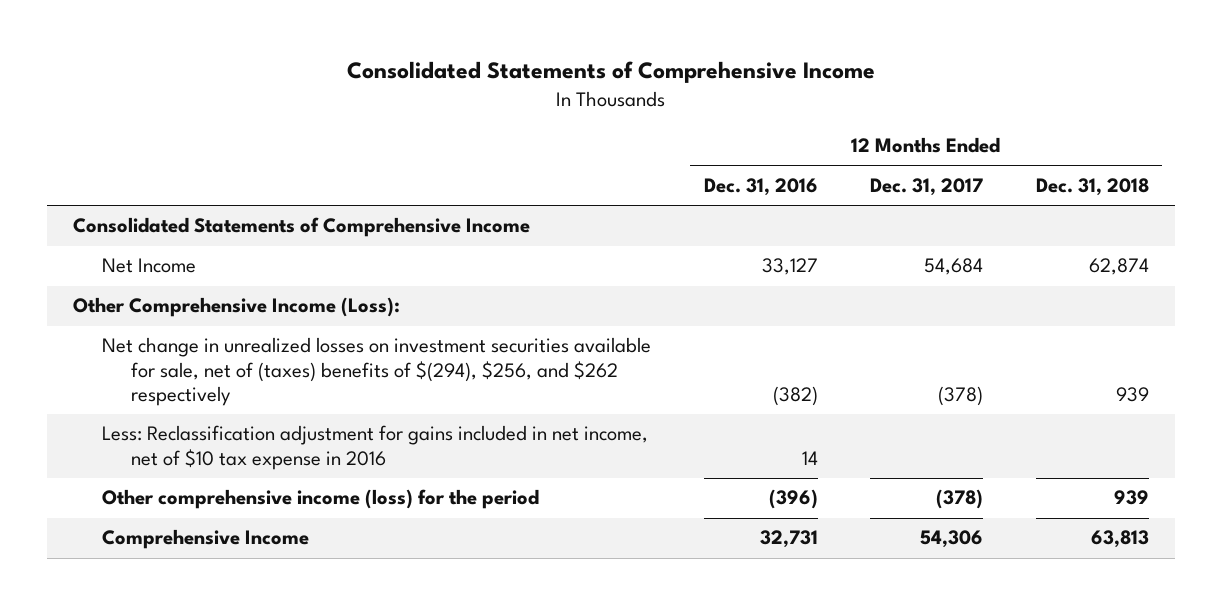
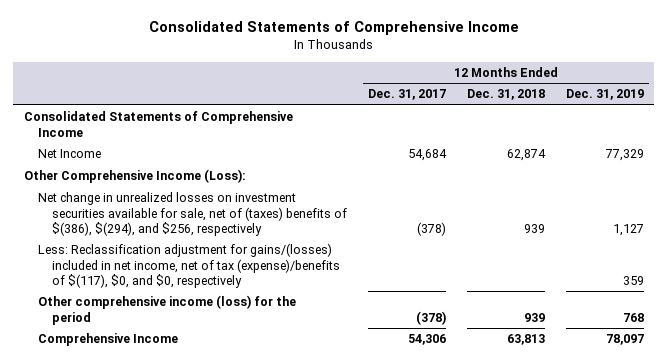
[703,177,818,196] Dec. 31, 2016 -> none
none -> [565,89,644,101] Dec. 31, 2019
[101,337,651,406] Net change in unrealized losses on investment securities available for sale, net of (taxes) benefits of $(294), $256, and $262 respectively -> [37,192,348,236] Net change in unrealized losses on investment securities available for sale, net of (taxes) benefits of $(386), $(294), and $256, respectively
[101,425,648,470] Less: Reclassification adjustment for gains included in net income, net of $10 tax expense in 2016 -> [37,243,341,288] Less: Reclassification adjustment for gains/(losses) included in net income, net of tax (expense)/benefits of $(117), $0, and $0, respectively

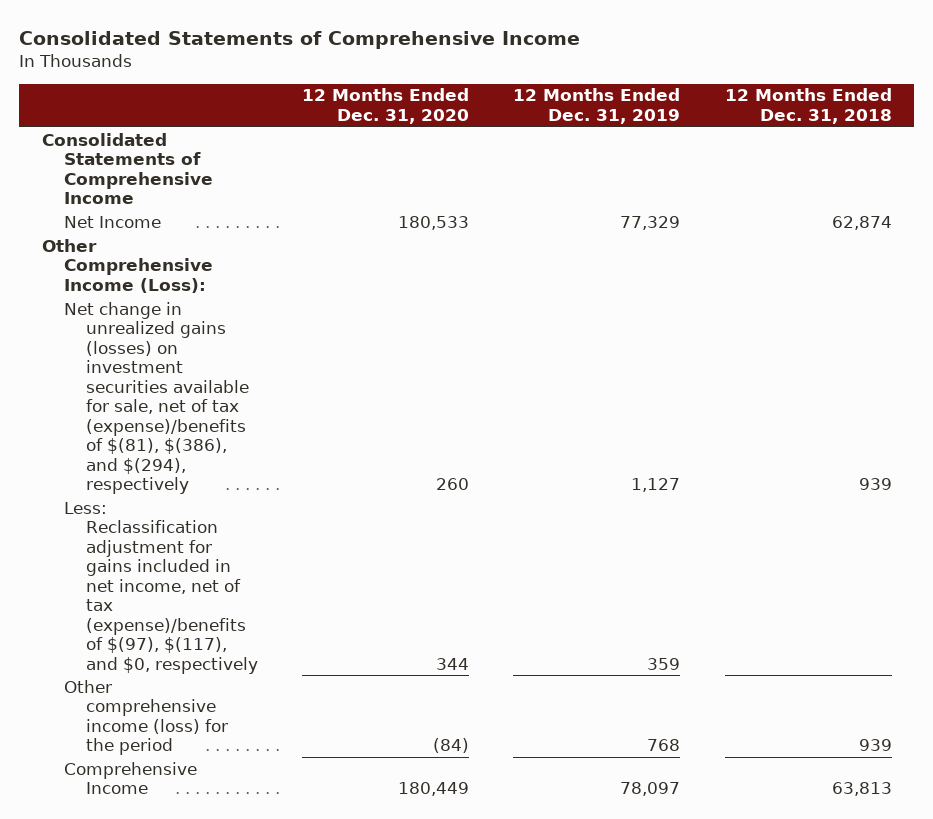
[368,89,447,101] Dec. 31, 2017 -> none
none -> [301,88,469,124] 12 Months Ended Dec. 31, 2020
[37,192,348,236] Net change in unrealized losses on investment securities available for sale, net of (taxes) benefits of $(386), $(294), and $256, respectively -> [63,301,249,495] Net change in unrealized gains (losses) on investment securities available for sale, net of tax (expense)/benefits of $(81), $(386), and $(294), respectively
[37,243,341,288] Less: Reclassification adjustment for gains/(losses) included in net income, net of tax (expense)/benefits of $(117), $0, and $0, respectively -> [63,501,258,674] Less: Reclassification adjustment for gains included in net income, net of tax (expense)/benefits of $(97), $(117), and $0, respectively

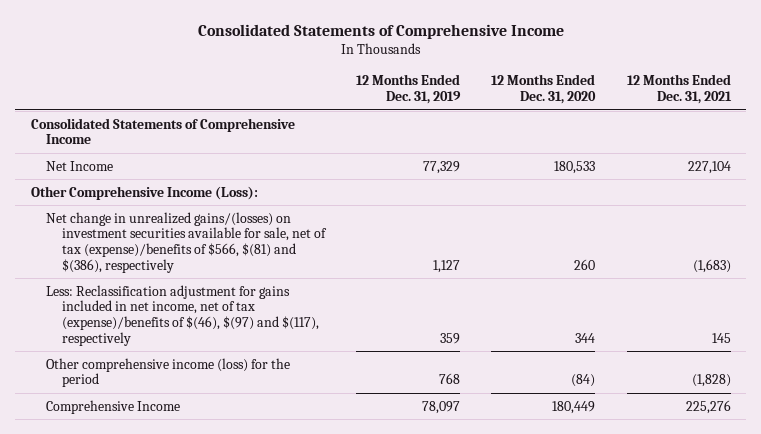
[724,88,892,124] 12 Months Ended Dec. 31, 2018 -> none
none -> [626,74,732,105] 12 Months Ended Dec. 31, 2021
[63,301,249,495] Net change in unrealized gains (losses) on investment securities available for sale, net of tax (expense)/benefits of $(81), $(386), and $(294), respectively -> [46,211,328,273] Net change in unrealized gains/(losses) on investment securities available for sale, net of tax (expense)/benefits of $566, $(81) and $(386), respectively
[63,501,258,674] Less: Reclassification adjustment for gains included in net income, net of tax (expense)/benefits of $(97), $(117), and $0, respectively -> [46,284,320,346] Less: Reclassification adjustment for gains included in net income, net of tax (expense)/benefits of $(46), $(97) and $(117), respectively

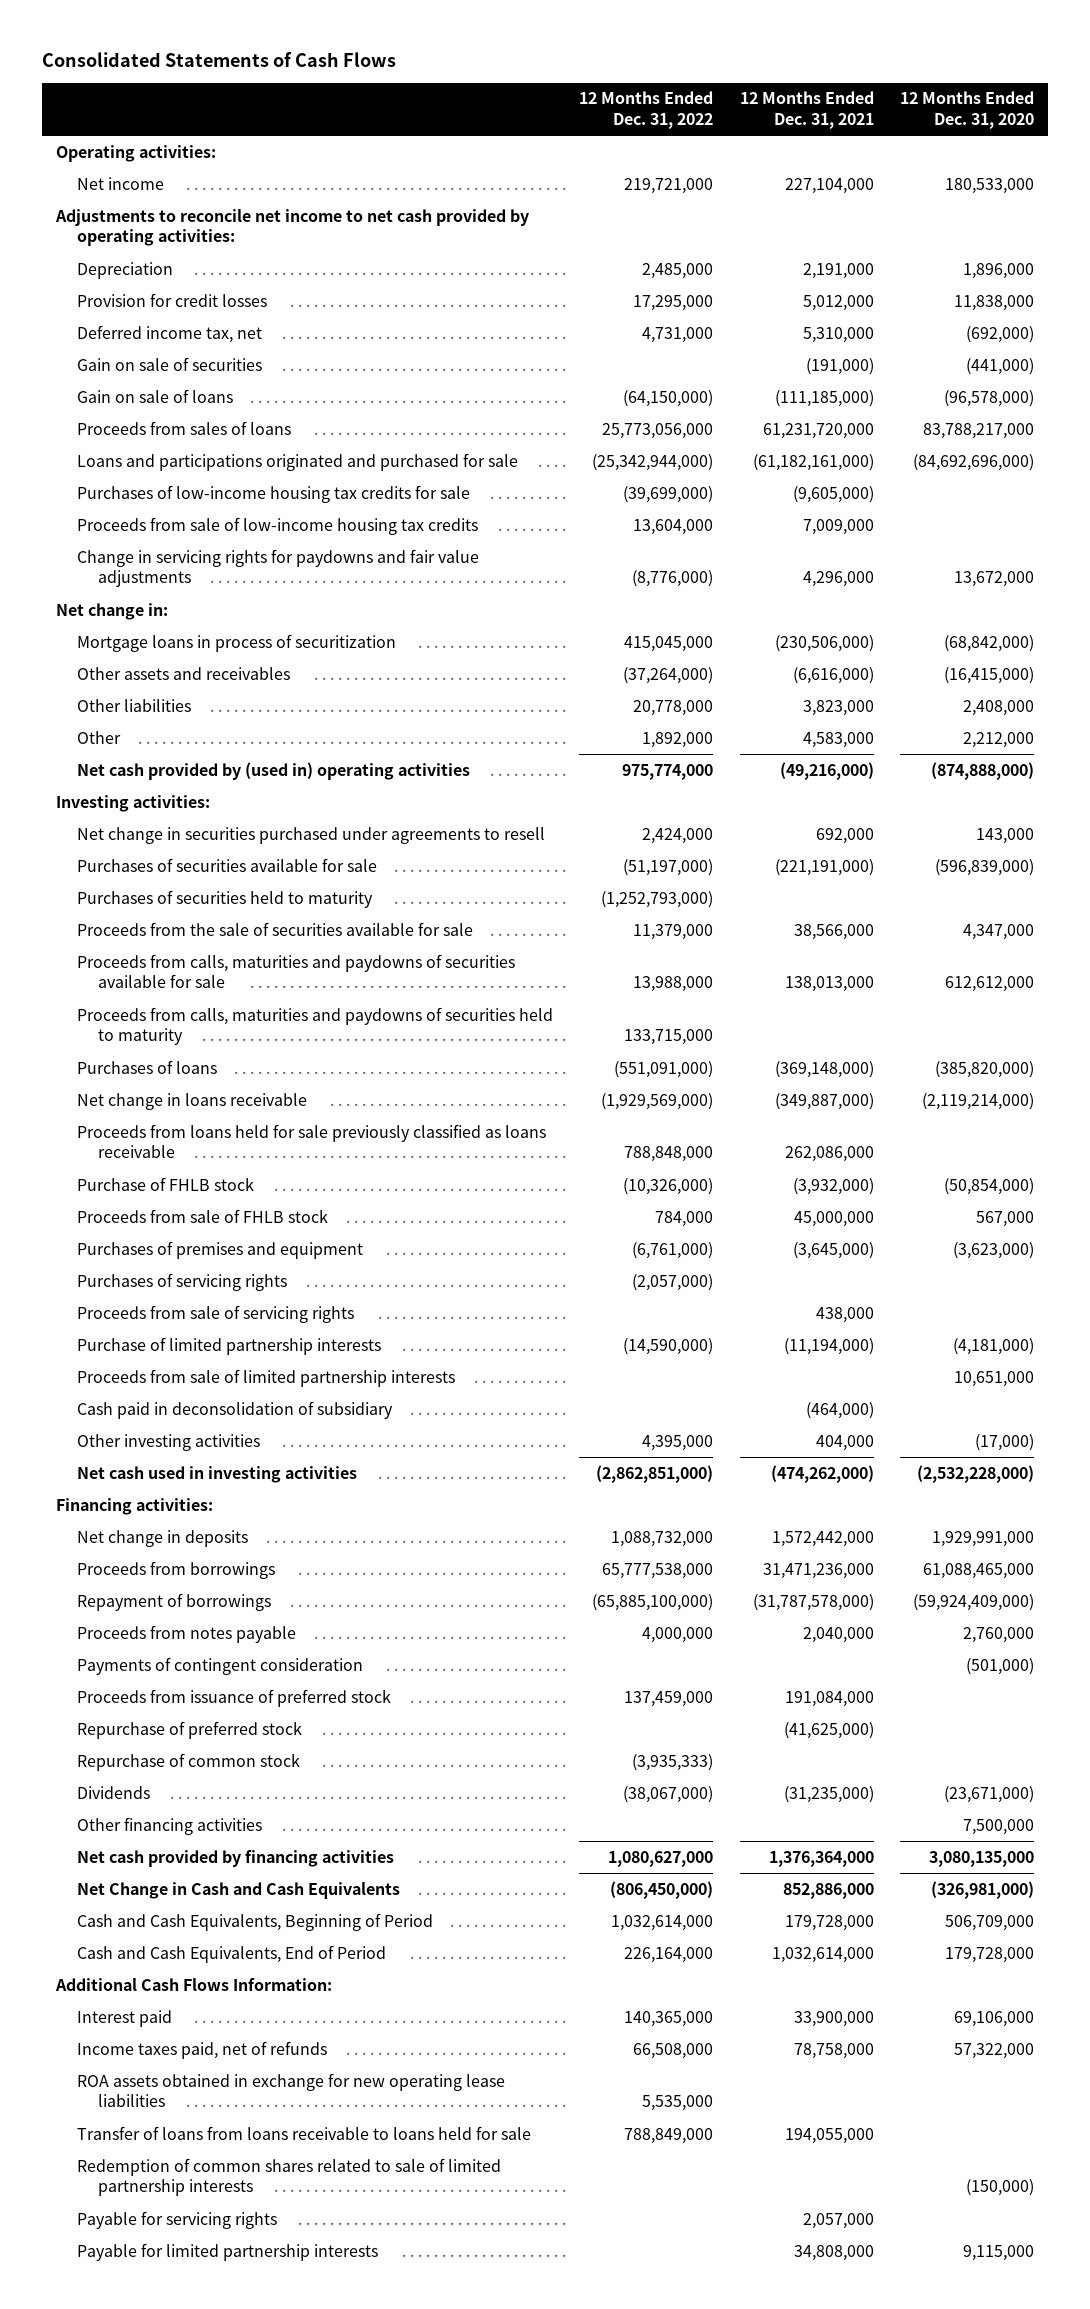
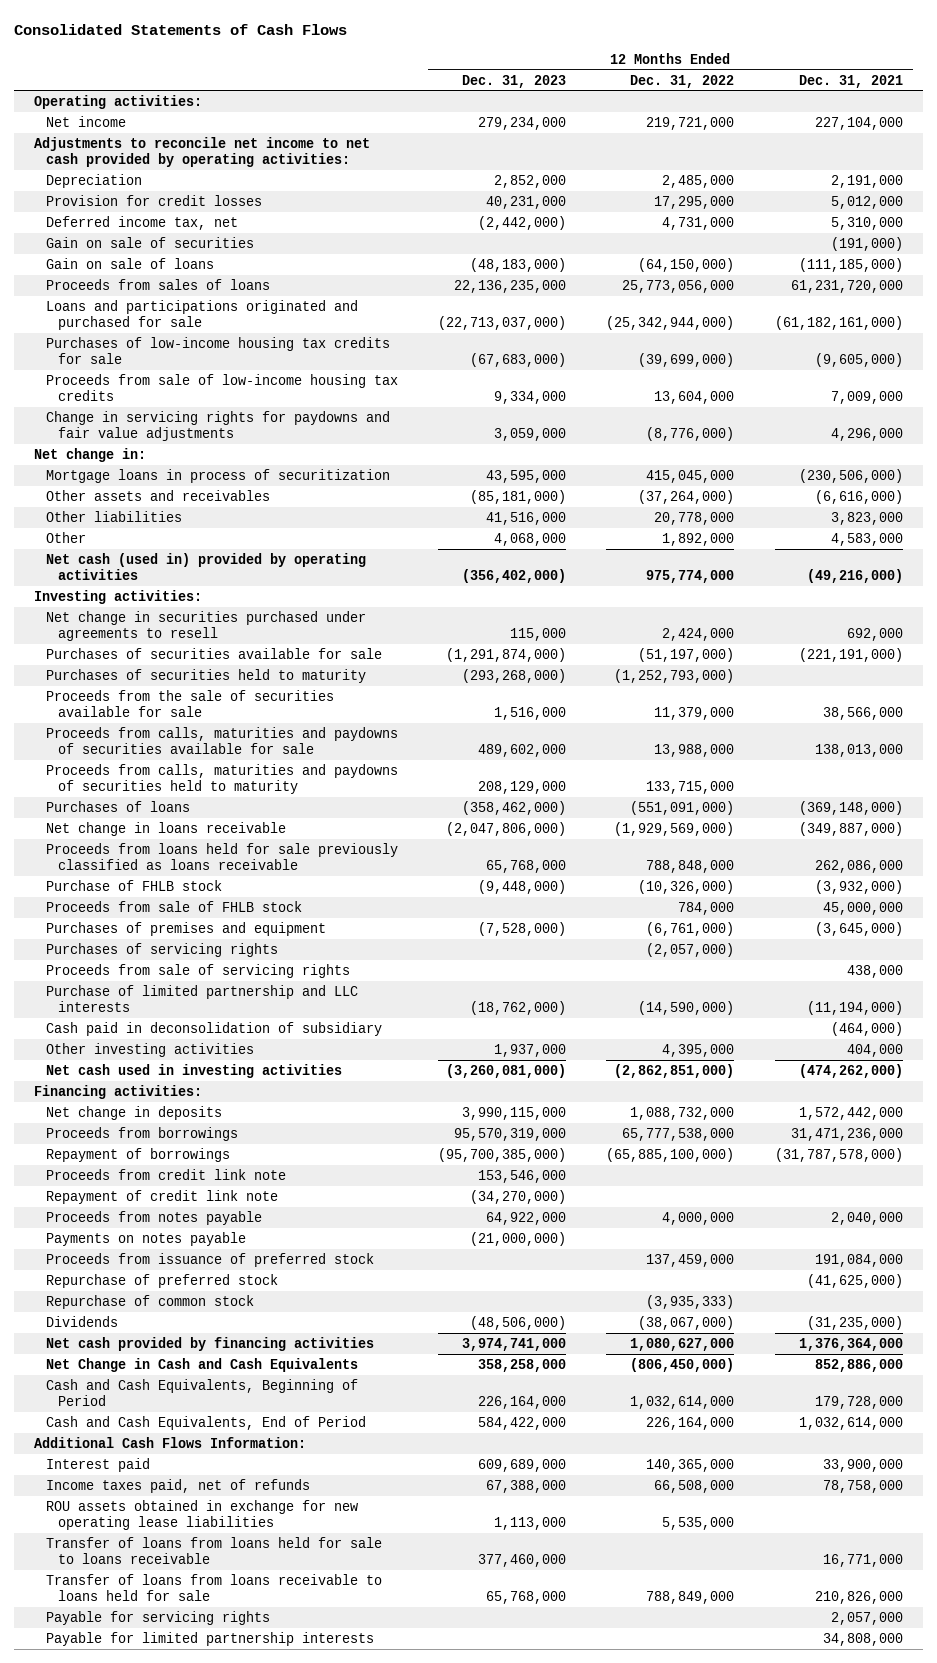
[900,91,1035,129] 12 Months Ended Dec. 31, 2020 -> none
none -> [462,74,567,88] Dec. 31, 2023
[76,761,470,780] Net cash provided by (used in) operating activities -> [46,552,367,581] Net cash (used in) provided by operating activities
[76,1368,455,1387] Proceeds from sale of limited partnership interests -> none
[76,1336,381,1355] Purchase of limited partnership interests -> [46,984,359,1013] Purchase of limited partnership and LLC interests
none -> [46,1168,287,1180] Proceeds from credit link note
none -> [46,1189,279,1204] Repayment of credit link note
[76,1656,363,1675] Payments of contingent consideration -> none
none -> [46,1231,247,1246] Payments on notes payable
[76,1816,262,1835] Other financing activities -> none
[76,2157,501,2197] Redemption of common shares related to sale of limited partnership interests -> none
[76,2072,505,2108] ROA assets obtained in exchange for new operating lease liabilities -> [46,1499,359,1531] ROU assets obtained in exchange for new operating lease liabilities
none -> [46,1536,383,1565] Transfer of loans from loans held for sale to loans receivable
[784,2127,874,2144] 194,055,000 -> [814,1591,903,1605] 210,826,000

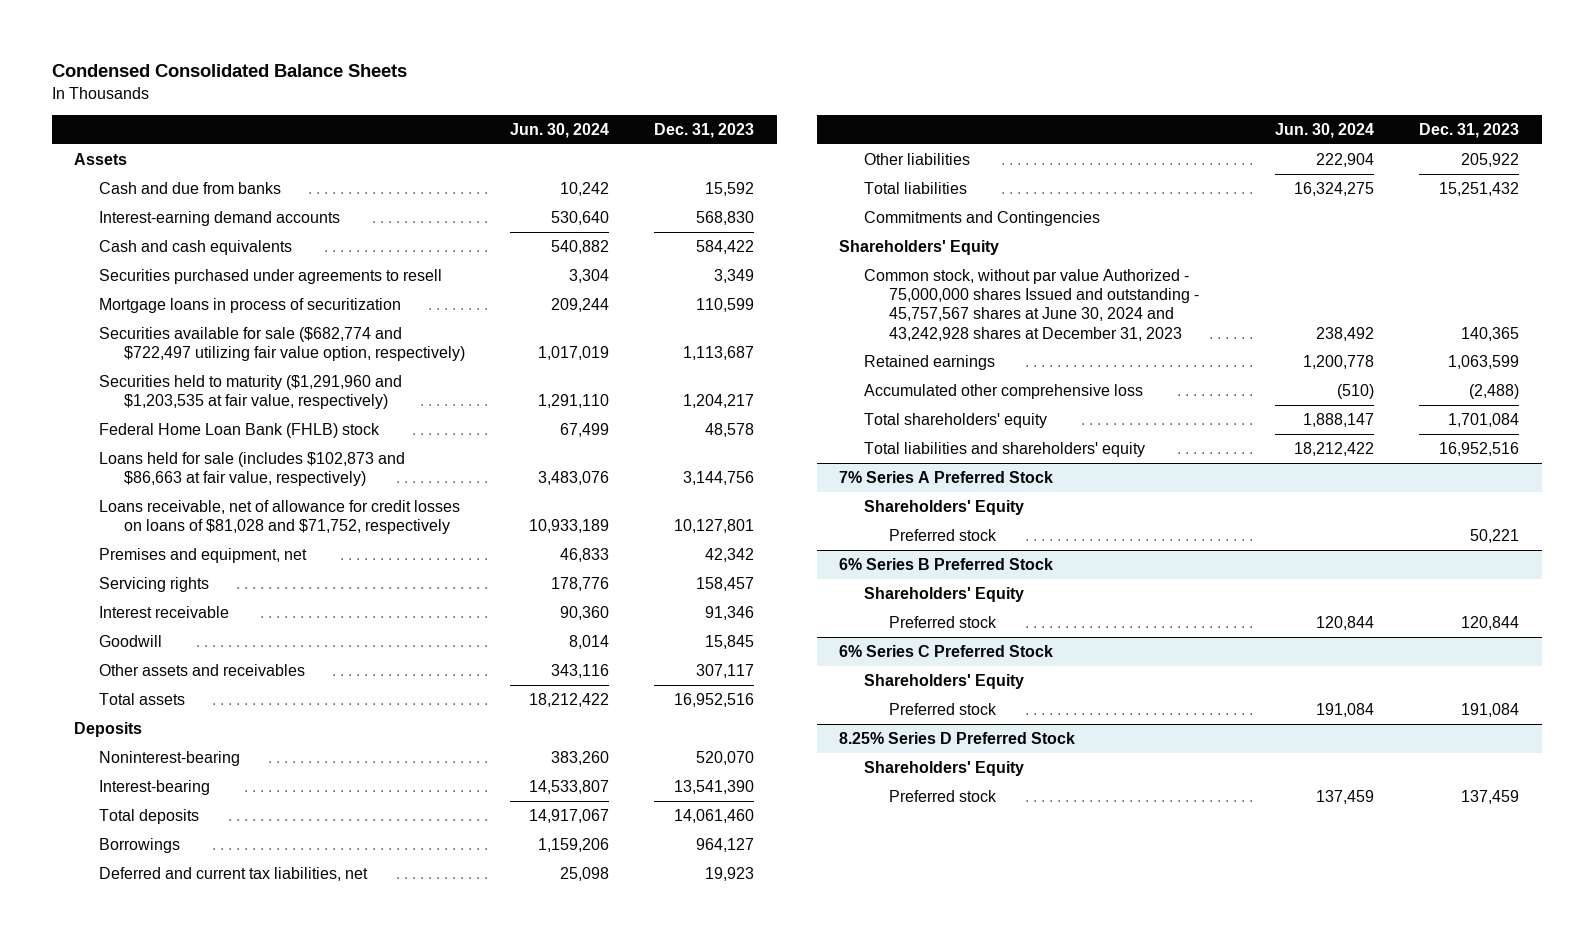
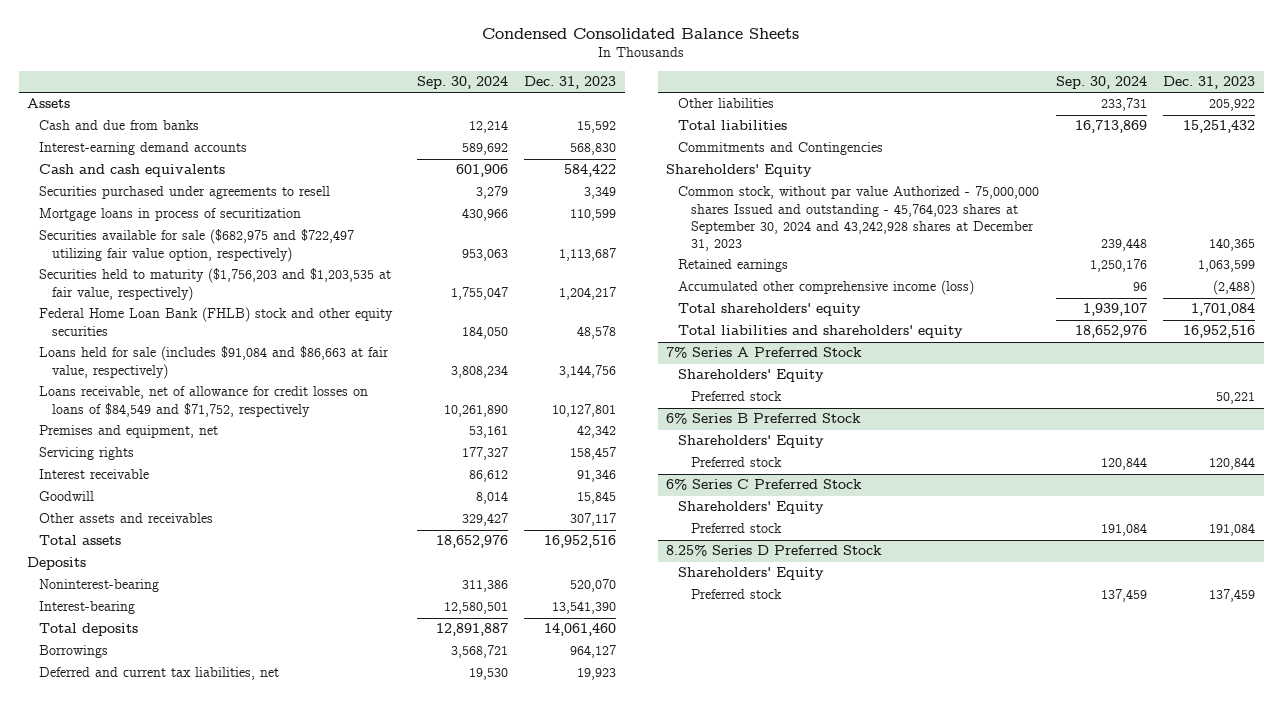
[510,122,610,138] Jun. 30, 2024 -> none
none -> [416,76,508,90] Sep. 30, 2024
[99,326,466,362] Securities available for sale ($682,774 and $722,497 utilizing fair value option, respectively) -> [39,229,355,262] Securities available for sale ($682,975 and $722,497 utilizing fair value option, respectively)
[99,374,403,410] Securities held to maturity ($1,291,960 and $1,203,535 at fair value, respectively) -> [39,268,392,301] Securities held to maturity ($1,756,203 and $1,203,535 at fair value, respectively)
[99,422,381,438] Federal Home Loan Bank (FHLB) stock -> [39,307,394,336] Federal Home Loan Bank (FHLB) stock and other equity securities
[99,451,406,487] Loans held for sale (includes $102,873 and $86,663 at fair value, respectively) -> [39,346,390,379] Loans held for sale (includes $91,084 and $86,663 at fair value, respectively)
[99,499,461,535] Loans receivable, net of allowance for credit losses on loans of $81,028 and $71,752, respectively -> [39,386,369,417] Loans receivable, net of allowance for credit losses on loans of $84,549 and $71,752, respectively
[864,268,1200,341] Common stock, without par value Authorized - 75,000,000 shares Issued and outstanding - 45,757,567 shares at June 30, 2024 and 43,242,928 shares at December 31, 2023 -> [678,186,1040,252] Common stock, without par value Authorized - 75,000,000 shares Issued and outstanding - 45,764,023 shares at September 30, 2024 and 43,242,928 shares at December 31, 2023
[864,383,1144,399] Accumulated other comprehensive loss -> [678,280,975,296] Accumulated other comprehensive income (loss)

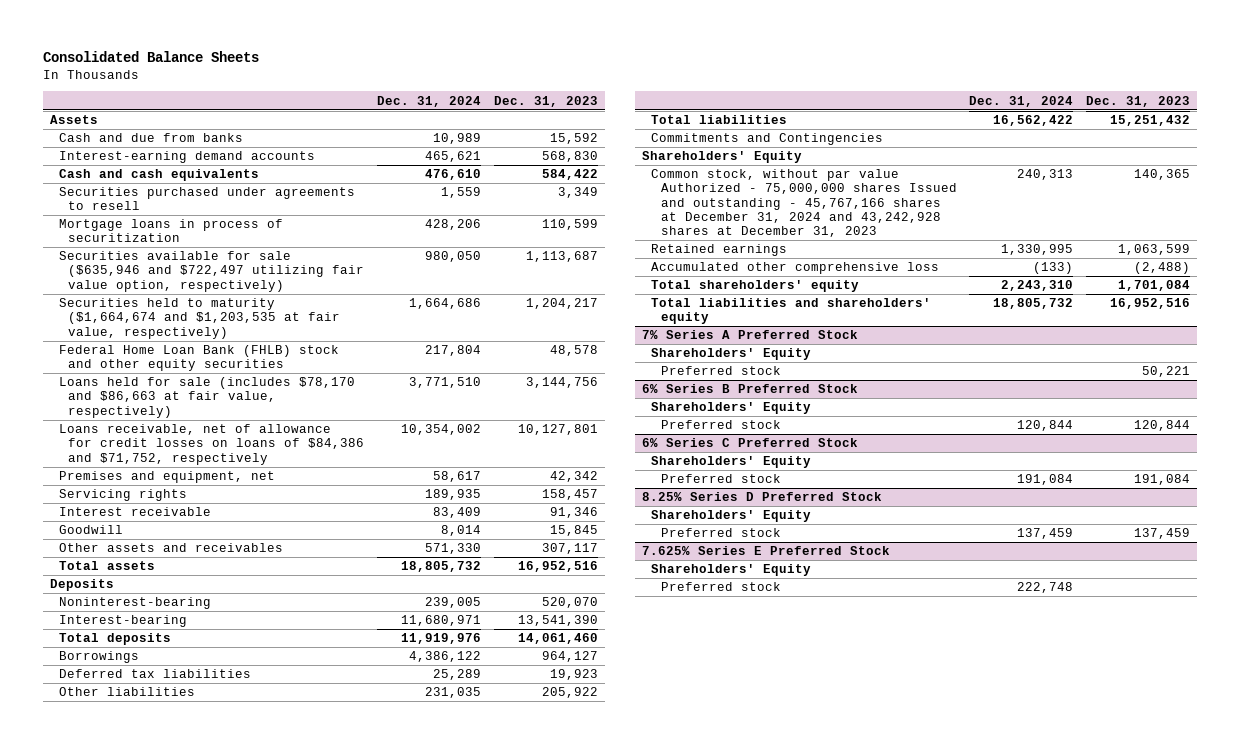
[482,28,800,40] Condensed Consolidated Balance Sheets -> [43,51,260,63] Consolidated Balance Sheets
[416,76,508,90] Sep. 30, 2024 -> none
none -> [377,95,482,107] Dec. 31, 2024
[39,229,355,262] Securities available for sale ($682,975 and $722,497 utilizing fair value option, respectively) -> [59,251,365,292] Securities available for sale ($635,946 and $722,497 utilizing fair value option, respectively)
[39,268,392,301] Securities held to maturity ($1,756,203 and $1,203,535 at fair value, respectively) -> [59,298,341,339] Securities held to maturity ($1,664,674 and $1,203,535 at fair value, respectively)
[39,346,390,379] Loans held for sale (includes $91,084 and $86,663 at fair value, respectively) -> [59,377,356,418] Loans held for sale (includes $78,170 and $86,663 at fair value, respectively)
[39,386,369,417] Loans receivable, net of allowance for credit losses on loans of $84,549 and $71,752, respectively -> [59,424,365,465] Loans receivable, net of allowance for credit losses on loans of $84,386 and $71,752, respectively
[39,667,280,681] Deferred and current tax liabilities, net -> [59,669,252,679] Deferred tax liabilities
[678,186,1040,252] Common stock, without par value Authorized - 75,000,000 shares Issued and outstanding - 45,764,023 shares at September 30, 2024 and 43,242,928 shares at December 31, 2023 -> [651,169,957,238] Common stock, without par value Authorized - 75,000,000 shares Issued and outstanding - 45,767,166 shares at December 31, 2024 and 43,242,928 shares at December 31, 2023
[678,280,975,296] Accumulated other comprehensive income (loss) -> [651,262,940,275] Accumulated other comprehensive loss
none -> [641,546,890,556] 7.625% Series E Preferred Stock
none -> [651,564,812,577] Shareholders' Equity
none -> [660,582,781,592] Preferred stock

